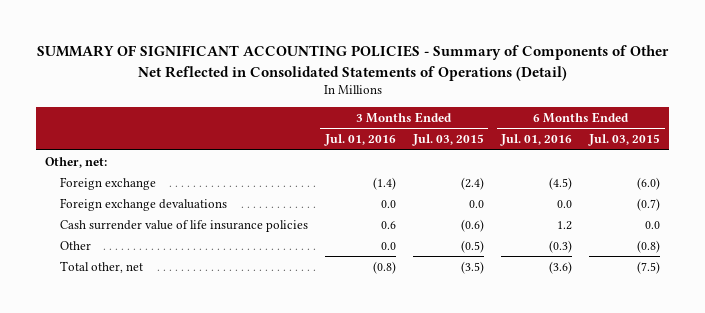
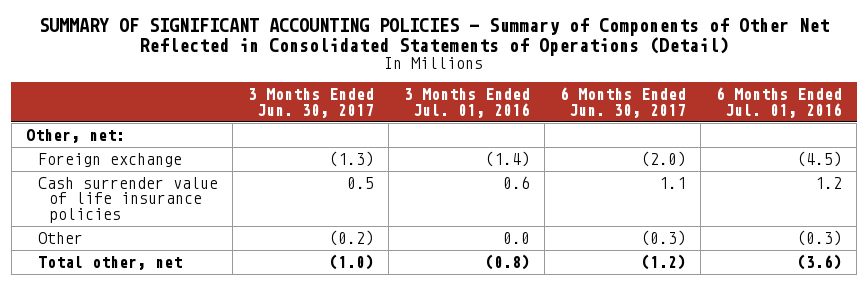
[411,134,484,147] Jul. 03, 2015 -> none
[588,134,661,147] Jul. 03, 2015 -> none
none -> [247,88,374,118] 3 Months Ended Jun. 30, 2017
none -> [559,87,686,118] 6 Months Ended Jun. 30, 2017
[59,197,227,211] Foreign exchange devaluations -> none

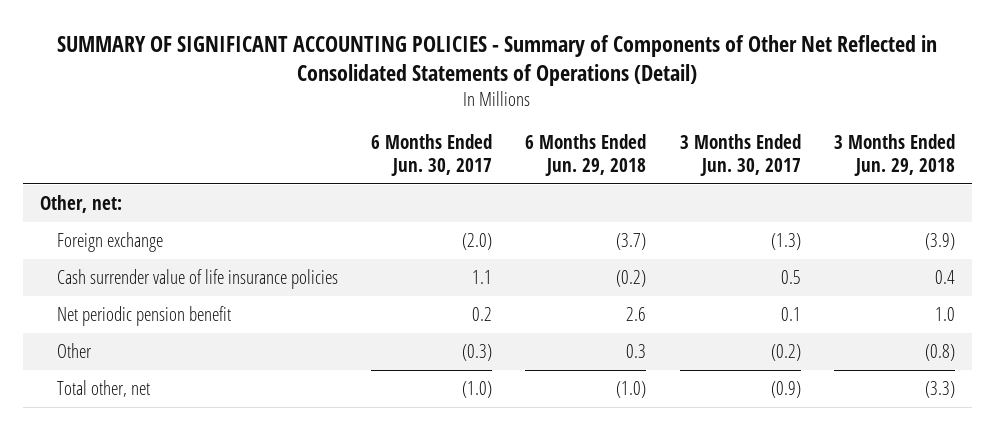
[403,88,530,118] 3 Months Ended Jul. 01, 2016 -> none
[715,87,842,118] 6 Months Ended Jul. 01, 2016 -> none
none -> [525,134,647,176] 6 Months Ended Jun. 29, 2018
none -> [833,134,955,176] 3 Months Ended Jun. 29, 2018
none -> [57,306,232,327] Net periodic pension benefit
[328,253,374,270] (1.0) -> [770,381,801,399] (0.9)
[640,253,686,270] (1.2) -> [462,381,493,399] (1.0)

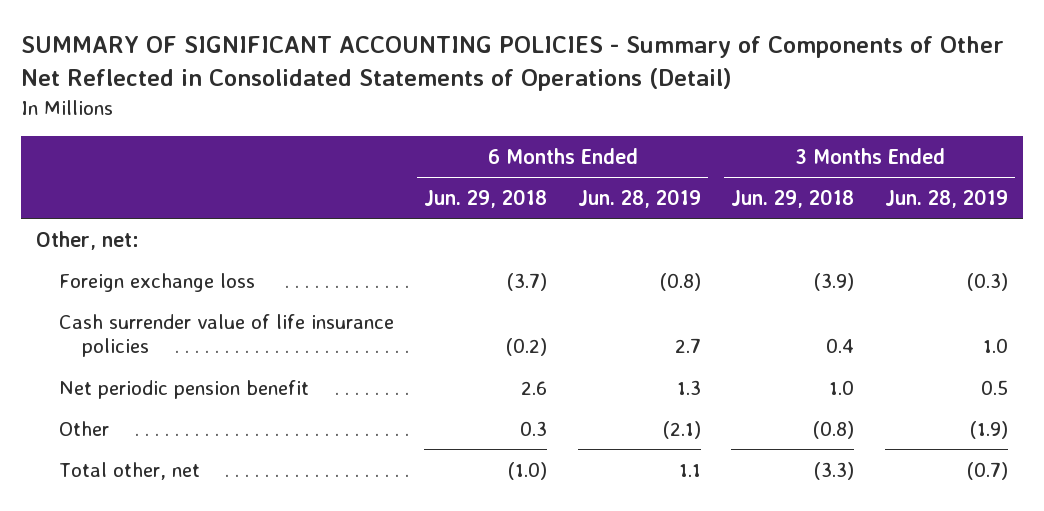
[371,134,493,176] 6 Months Ended Jun. 30, 2017 -> none
[679,134,801,176] 3 Months Ended Jun. 30, 2017 -> none
none -> [577,188,701,208] Jun. 28, 2019
none -> [884,188,1008,208] Jun. 28, 2019
[57,232,164,253] Foreign exchange -> [58,272,255,292] Foreign exchange loss

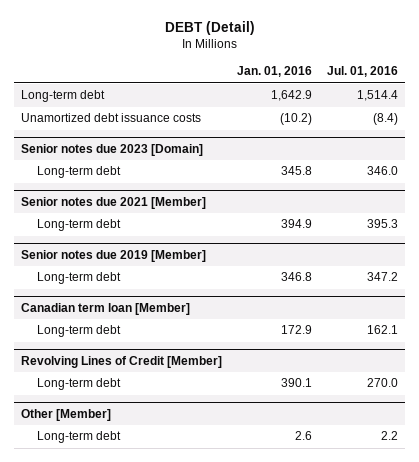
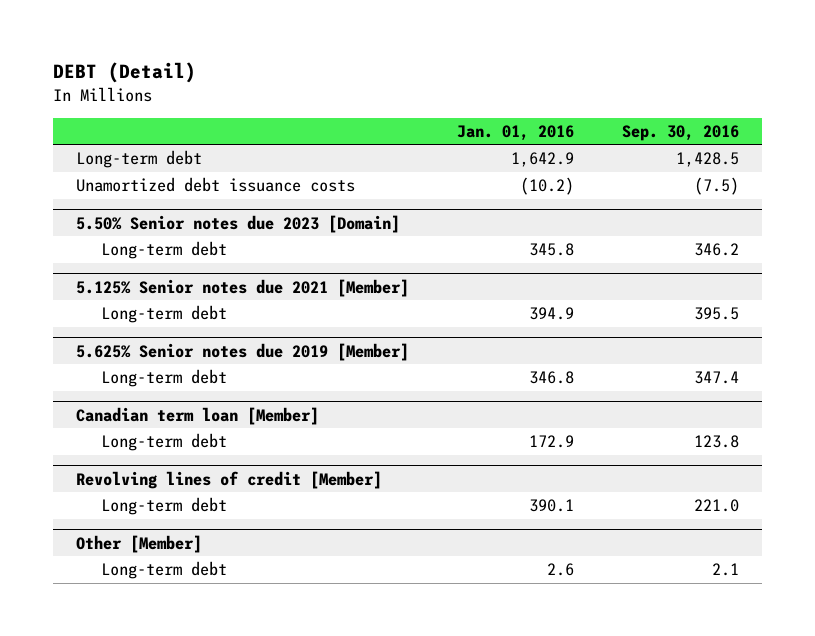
[326,66,398,78] Jul. 01, 2016 -> none
none -> [621,124,739,141] Sep. 30, 2016
[21,143,204,156] Senior notes due 2023 [Domain] -> [76,214,401,233] 5.50% Senior notes due 2023 [Domain]
[21,196,207,209] Senior notes due 2021 [Member] -> [76,278,410,297] 5.125% Senior notes due 2021 [Member]
[21,249,207,262] Senior notes due 2019 [Member] -> [76,342,410,361] 5.625% Senior notes due 2019 [Member]
[21,355,223,368] Revolving Lines of Credit [Member] -> [76,470,383,489] Revolving lines of credit [Member]

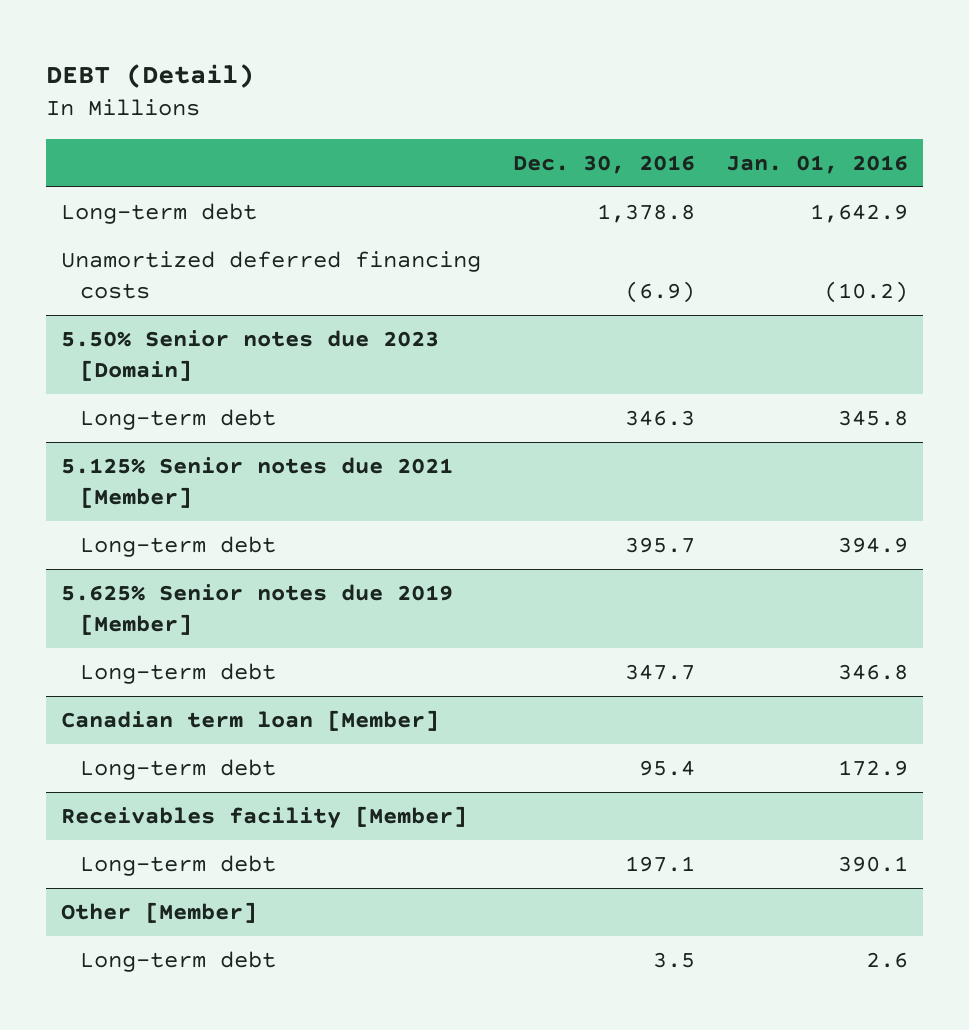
[621,124,739,141] Sep. 30, 2016 -> none
none -> [512,155,695,175] Dec. 30, 2016
[76,177,356,193] Unamortized debt issuance costs -> [61,250,482,299] Unamortized deferred financing costs
[76,470,383,489] Revolving lines of credit [Member] -> none
none -> [61,805,468,828] Receivables facility [Member]

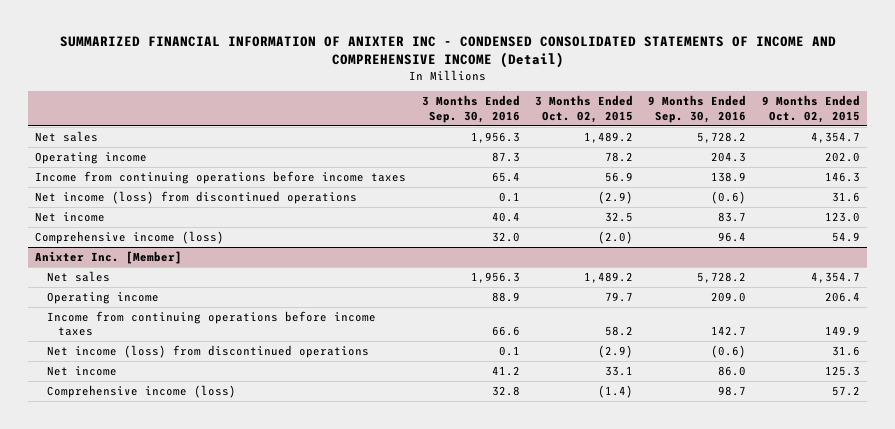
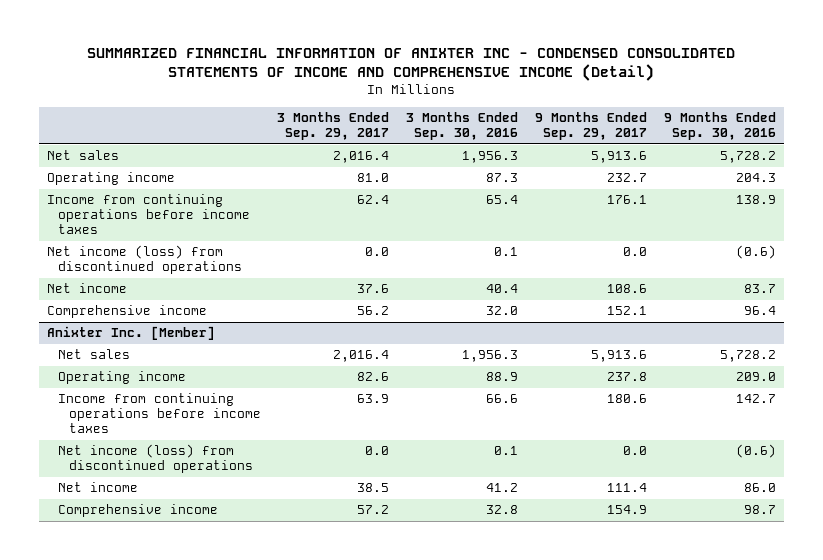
[535,95,634,123] 3 Months Ended Oct. 02, 2015 -> none
[761,95,860,123] 9 Months Ended Oct. 02, 2015 -> none
none -> [277,112,390,141] 3 Months Ended Sep. 29, 2017
none -> [534,112,647,141] 9 Months Ended Sep. 29, 2017
[35,231,225,245] Comprehensive income (loss) -> [47,305,208,319] Comprehensive income
[46,385,236,399] Comprehensive income (loss) -> [57,504,218,518] Comprehensive income

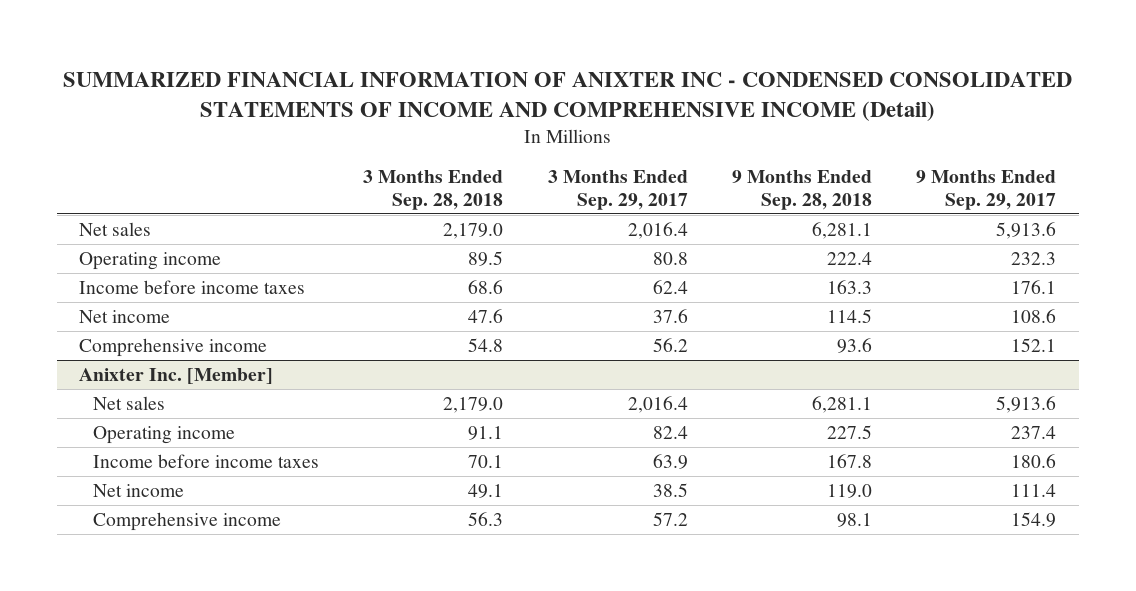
[406,112,519,141] 3 Months Ended Sep. 30, 2016 -> none
[663,112,776,141] 9 Months Ended Sep. 30, 2016 -> none
none -> [363,170,504,210] 3 Months Ended Sep. 28, 2018
none -> [732,170,873,210] 9 Months Ended Sep. 28, 2018
[47,245,242,275] Net income (loss) from discontinued operations -> none
[357,173,390,183] 81.0 -> [652,251,688,265] 80.8
[606,173,647,183] 232.7 -> [1011,251,1057,265] 232.3
[47,194,250,235] Income from continuing operations before income taxes -> [79,279,306,294] Income before income taxes
[57,444,253,474] Net income (loss) from discontinued operations -> none
[357,372,390,382] 82.6 -> [652,425,688,439] 82.4
[606,372,647,382] 237.8 -> [1011,425,1057,439] 237.4
[57,393,261,434] Income from continuing operations before income taxes -> [93,453,320,468] Income before income taxes

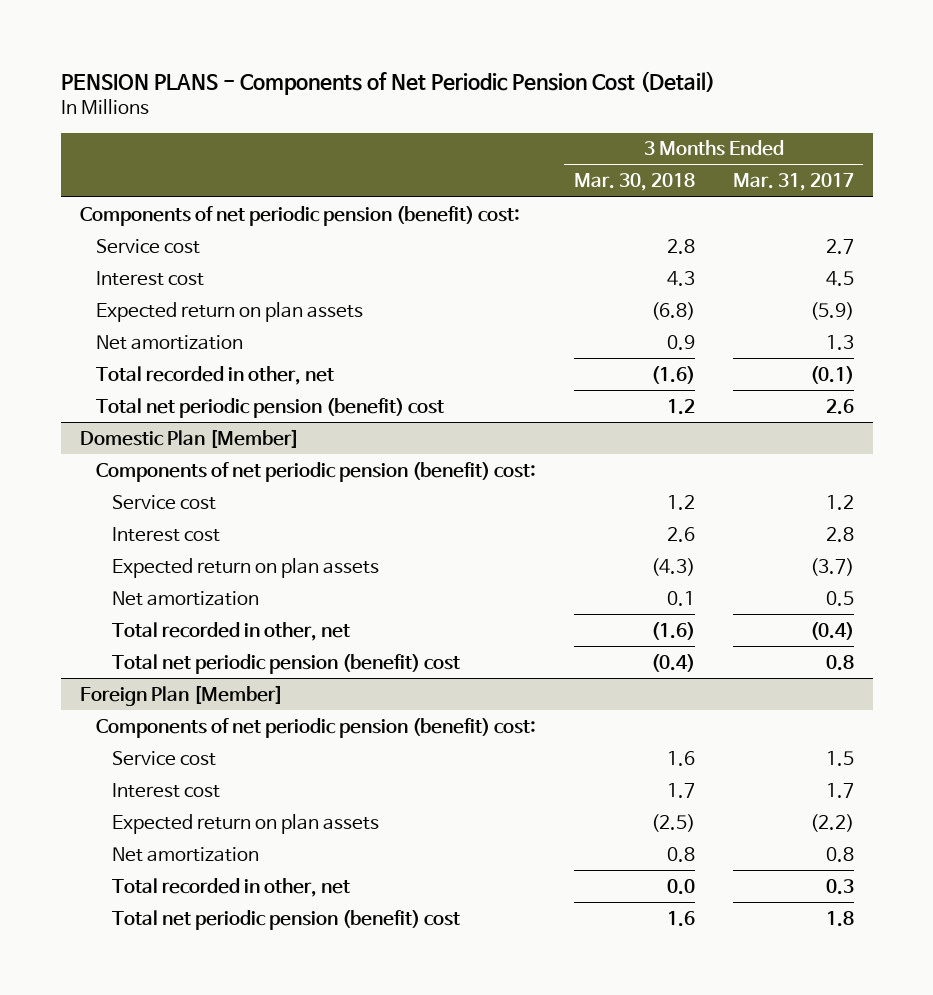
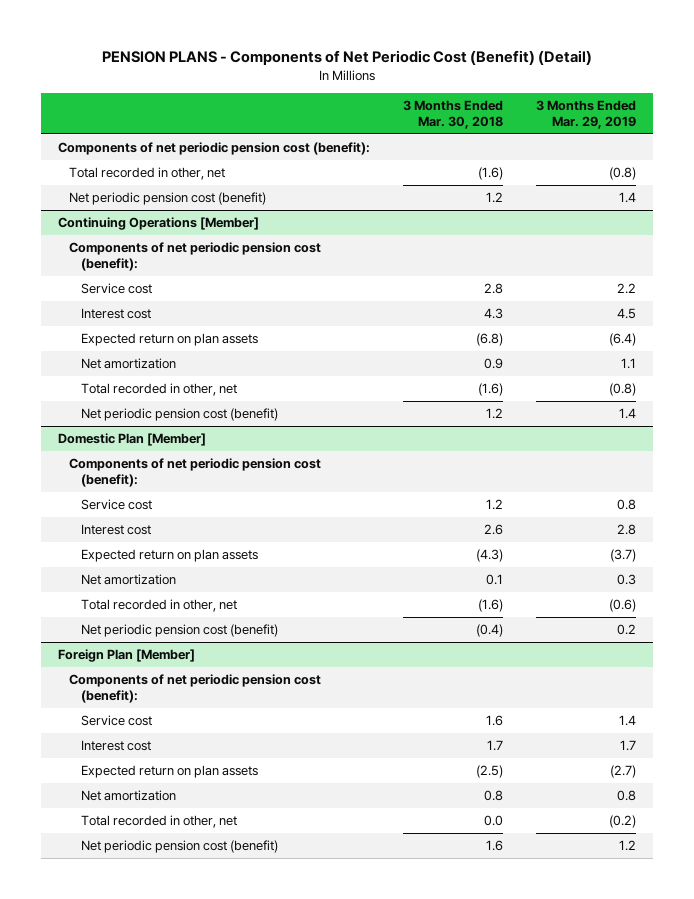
[60,71,715,96] PENSION PLANS - Components of Net Periodic Pension Cost (Detail) -> [102,49,593,65] PENSION PLANS - Components of Net Periodic Cost (Benefit) (Detail)
[732,173,854,192] Mar. 31, 2017 -> none
none -> [536,100,637,129] 3 Months Ended Mar. 29, 2019
[79,205,520,226] Components of net periodic pension (benefit) cost: -> [57,142,370,156] Components of net periodic pension cost (benefit):
none -> [69,167,226,181] Total recorded in other, net
none -> [69,192,267,206] Net periodic pension cost (benefit)
none -> [57,217,259,231] Continuing Operations [Member]
none -> [69,242,322,271] Components of net periodic pension cost (benefit):
[95,397,444,418] Total net periodic pension (benefit) cost -> [80,408,278,422] Net periodic pension cost (benefit)
[95,461,536,482] Components of net periodic pension (benefit) cost: -> [69,458,322,487] Components of net periodic pension cost (benefit):
[112,653,461,674] Total net periodic pension (benefit) cost -> [80,624,278,638] Net periodic pension cost (benefit)
[95,717,536,738] Components of net periodic pension (benefit) cost: -> [69,674,322,703] Components of net periodic pension cost (benefit):
[112,909,461,930] Total net periodic pension (benefit) cost -> [80,840,278,854] Net periodic pension cost (benefit)

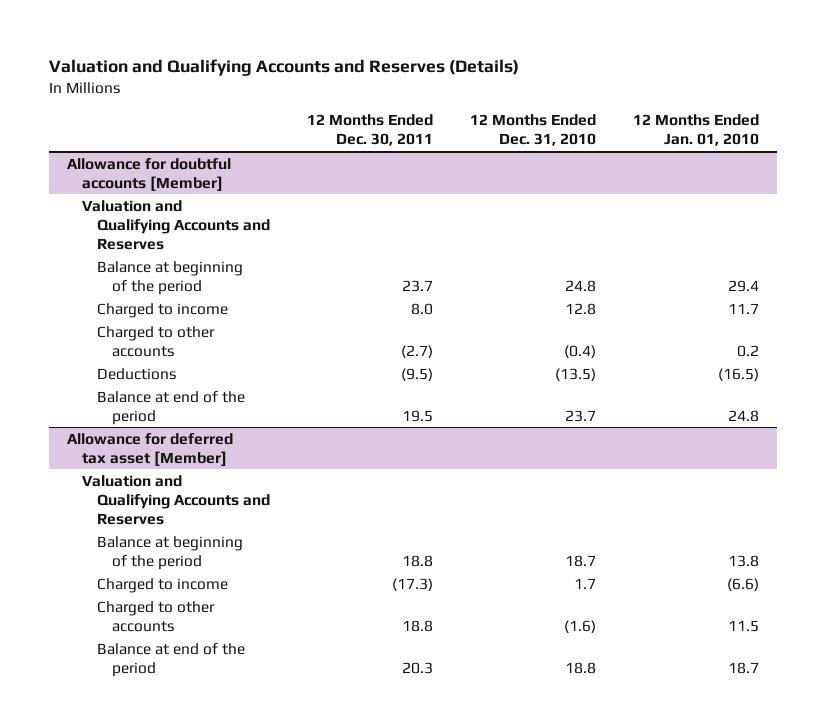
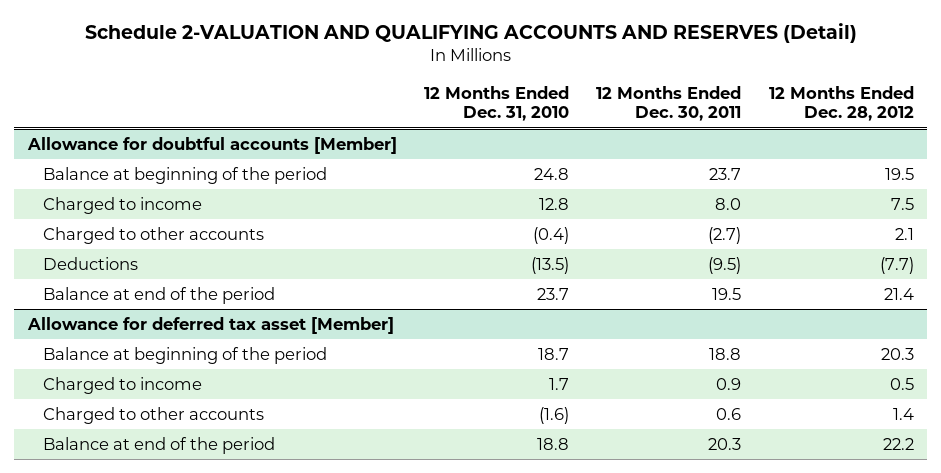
[48,59,519,77] Valuation and Qualifying Accounts and Reserves (Details) -> [84,23,857,44] Schedule 2-VALUATION AND QUALIFYING ACCOUNTS AND RESERVES (Detail)
[632,114,759,147] 12 Months Ended Jan. 01, 2010 -> none
none -> [768,85,914,122] 12 Months Ended Dec. 28, 2012
[82,199,271,250] Valuation and Qualifying Accounts and Reserves -> none
[82,474,271,525] Valuation and Qualifying Accounts and Reserves -> none
[391,577,433,591] (17.3) -> [716,377,742,390] 0.9
[401,619,433,632] 18.8 -> [716,407,742,420] 0.6

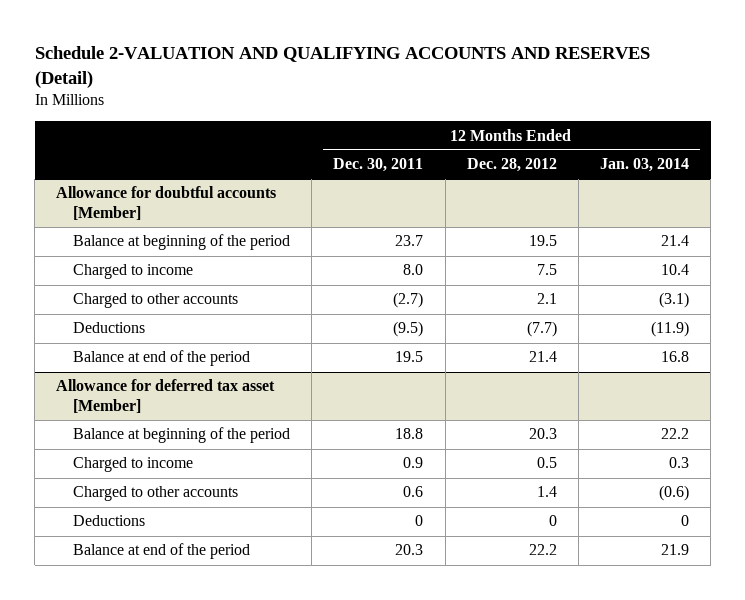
[423,85,569,122] 12 Months Ended Dec. 31, 2010 -> none
none -> [600,158,690,173] Jan. 03, 2014
none -> [73,515,146,527] Deductions

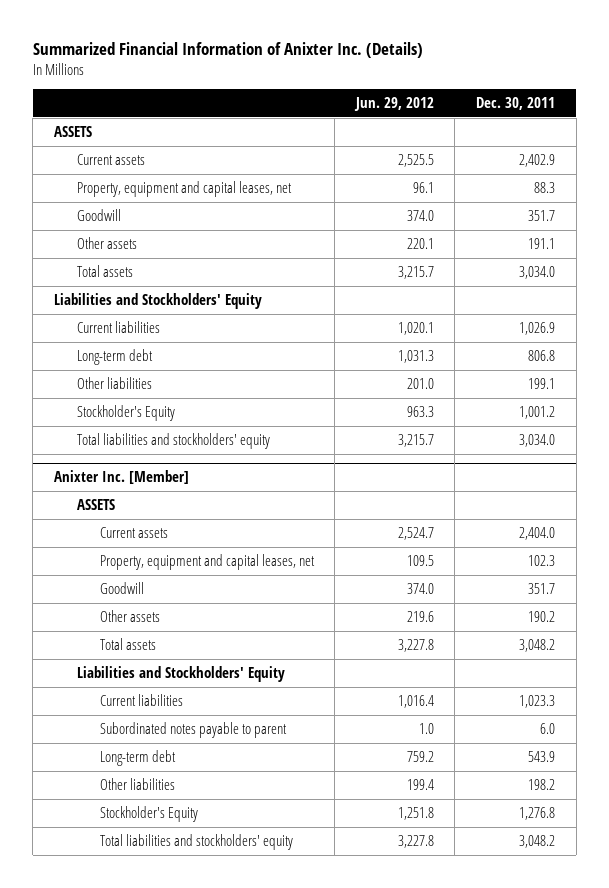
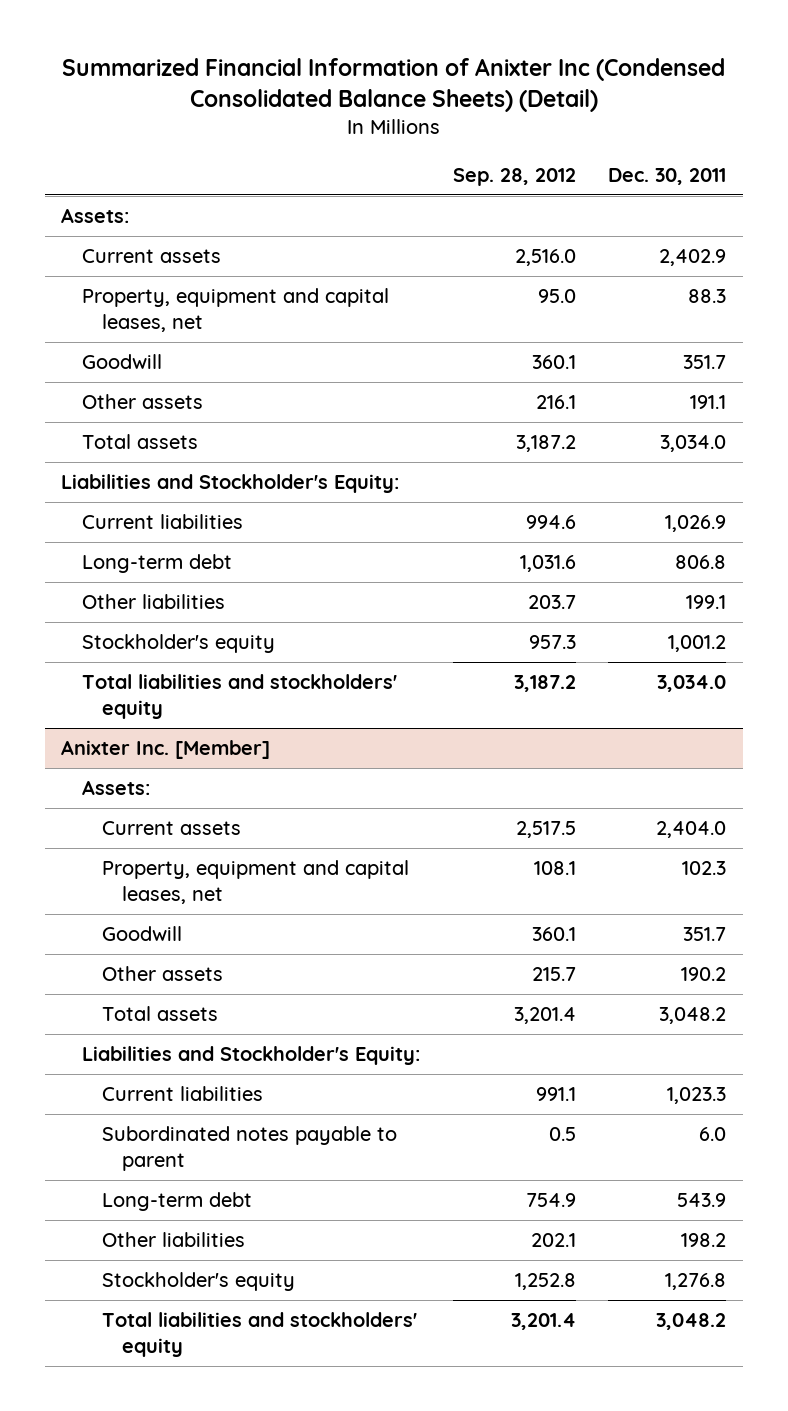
[32,42,423,59] Summarized Financial Information of Anixter Inc. (Details) -> [61,57,725,113] Summarized Financial Information of Anixter Inc (Condensed Consolidated Balance Sheets) (Detail)
[353,97,434,112] Jun. 29, 2012 -> none
none -> [452,167,576,186] Sep. 28, 2012
[53,125,92,137] ASSETS -> [61,208,130,224] Assets:
[53,292,262,309] Liabilities and Stockholders' Equity -> [61,474,400,494] Liabilities and Stockholder's Equity:
[76,404,175,421] Stockholder's Equity -> [81,634,275,654] Stockholder's equity
[76,498,115,510] ASSETS -> [81,780,150,796] Assets:
[76,665,285,682] Liabilities and Stockholders' Equity -> [81,1046,420,1066] Liabilities and Stockholder's Equity:
[99,805,198,822] Stockholder's Equity -> [101,1272,295,1292] Stockholder's equity

